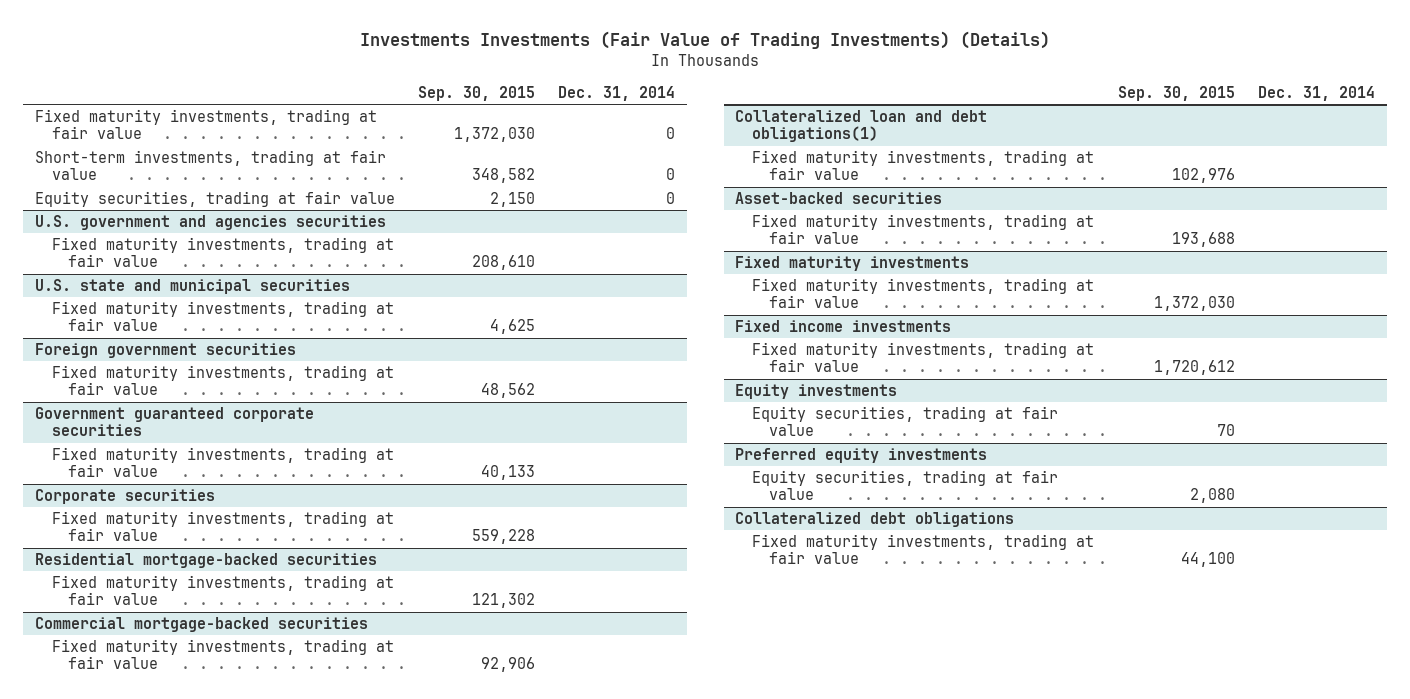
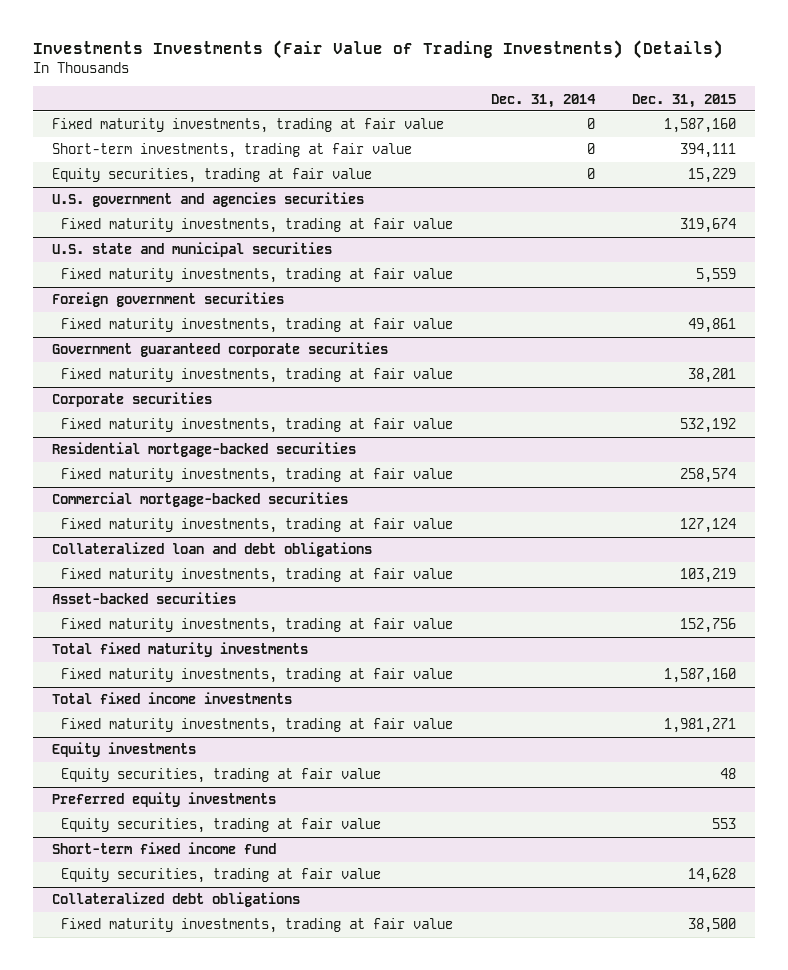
[417,85,535,101] Sep. 30, 2015 -> none
none -> [631,93,736,108] Dec. 31, 2015
[735,110,988,143] Collateralized loan and debt obligations(1) -> [51,542,372,558] Collateralized loan and debt obligations
[735,256,970,272] Fixed maturity investments -> [51,642,308,658] Total fixed maturity investments
[735,320,952,333] Fixed income investments -> [51,692,292,705] Total fixed income investments
none -> [51,842,276,855] Short-term fixed income fund
none -> [61,868,382,884] Equity securities, trading at fair value

